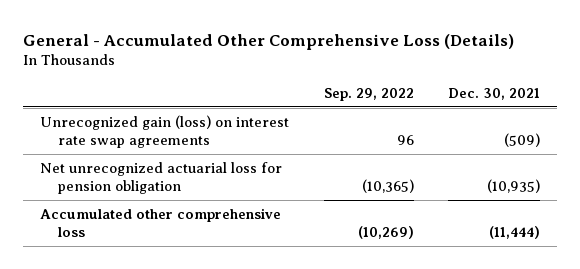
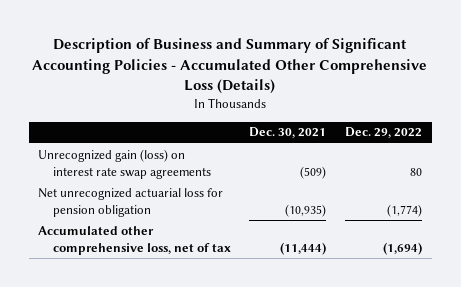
[22,33,514,50] General - Accumulated Other Comprehensive Loss (Details) -> [32,38,428,95] Description of Business and Summary of Significant Accounting Policies - Accumulated Other Comprehensive Loss (Details)
[323,88,414,102] Sep. 29, 2022 -> none
none -> [345,127,423,139] Dec. 29, 2022
[40,207,282,238] Accumulated other comprehensive loss -> [38,225,231,256] Accumulated other comprehensive loss, net of tax

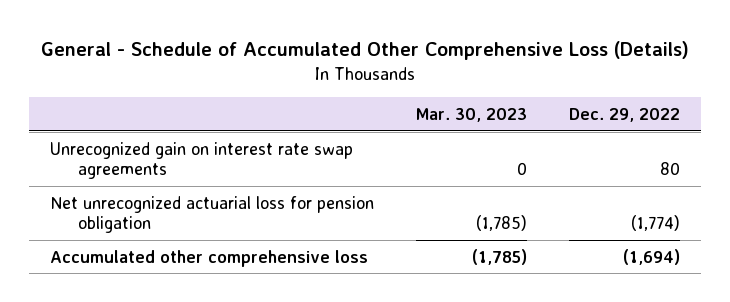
[32,38,428,95] Description of Business and Summary of Significant Accounting Policies - Accumulated Other Comprehensive Loss (Details) -> [40,41,689,61] General - Schedule of Accumulated Other Comprehensive Loss (Details)
[249,127,327,139] Dec. 30, 2021 -> none
none -> [415,107,527,122] Mar. 30, 2023
[38,148,211,180] Unrecognized gain (loss) on interest rate swap agreements -> [50,141,354,179] Unrecognized gain on interest rate swap agreements
[38,225,231,256] Accumulated other comprehensive loss, net of tax -> [50,249,369,267] Accumulated other comprehensive loss

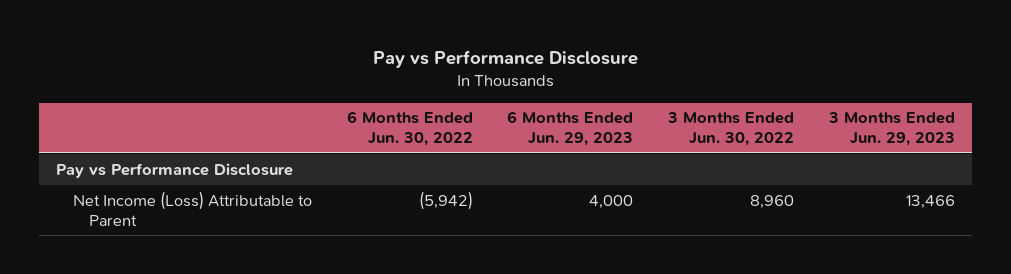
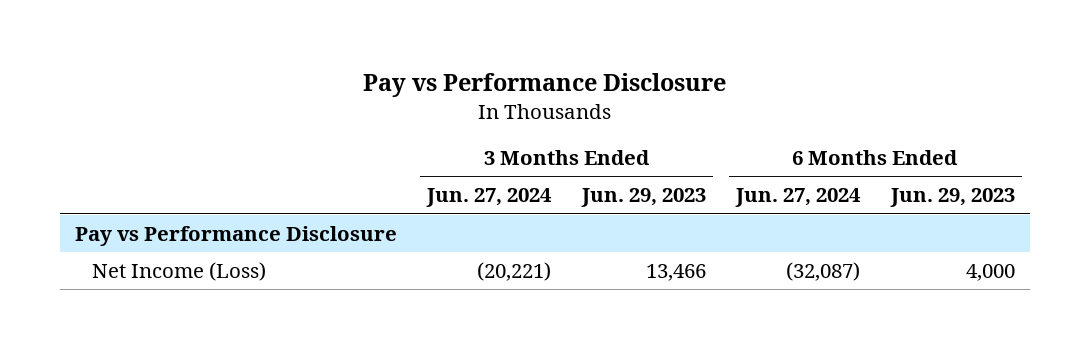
[346,111,473,147] 6 Months Ended Jun. 30, 2022 -> none
[666,112,794,147] 3 Months Ended Jun. 30, 2022 -> none
none -> [426,188,553,208] Jun. 27, 2024
none -> [735,188,862,208] Jun. 27, 2024
[72,190,312,226] Net Income (Loss) Attributable to Parent -> [92,261,267,281] Net Income (Loss)

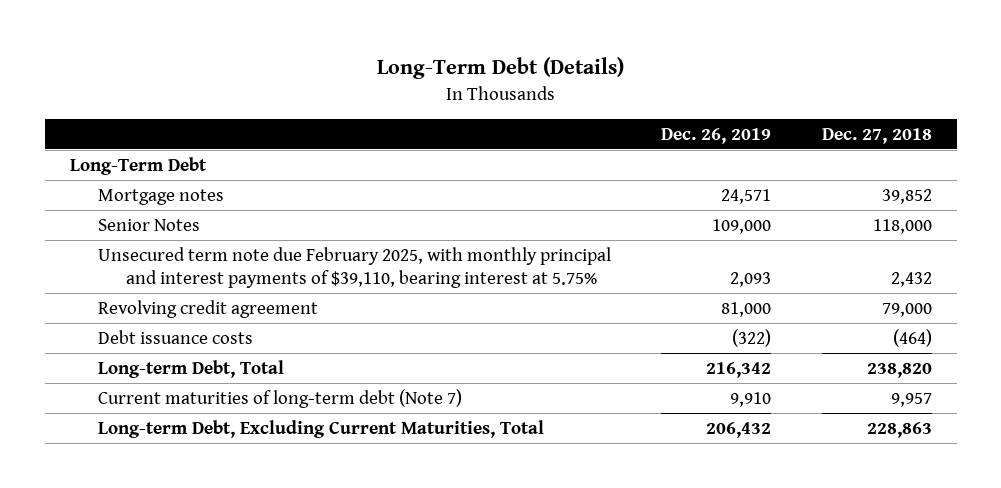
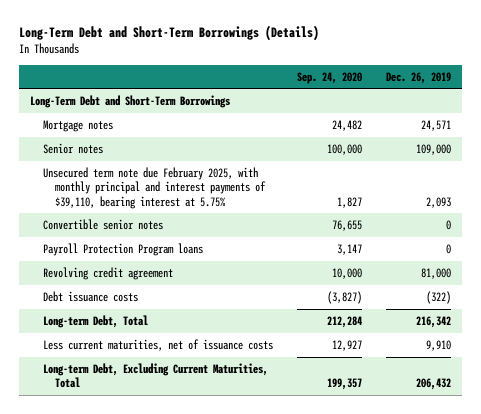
[376,57,624,80] Long-Term Debt (Details) -> [18,24,319,41] Long-Term Debt and Short-Term Borrowings (Details)
[821,127,932,144] Dec. 27, 2018 -> none
none -> [296,71,362,84] Sep. 24, 2020
[69,156,207,175] Long-Term Debt -> [30,94,231,108] Long-Term Debt and Short-Term Borrowings
[98,218,201,231] Senior Notes -> [42,142,103,154] Senior notes
none -> [42,218,163,230] Convertible senior notes
none -> [42,242,203,256] Payroll Protection Program loans
[98,388,463,408] Current maturities of long-term debt (Note 7) -> [42,338,273,351] Less current maturities, net of issuance costs

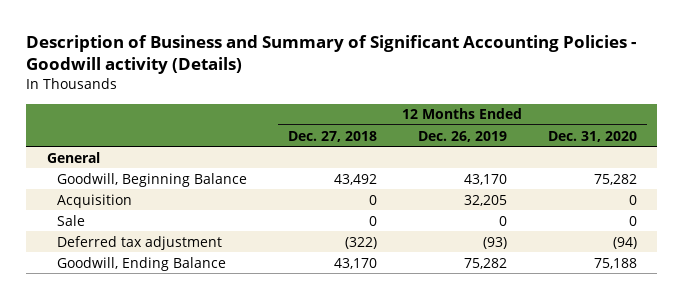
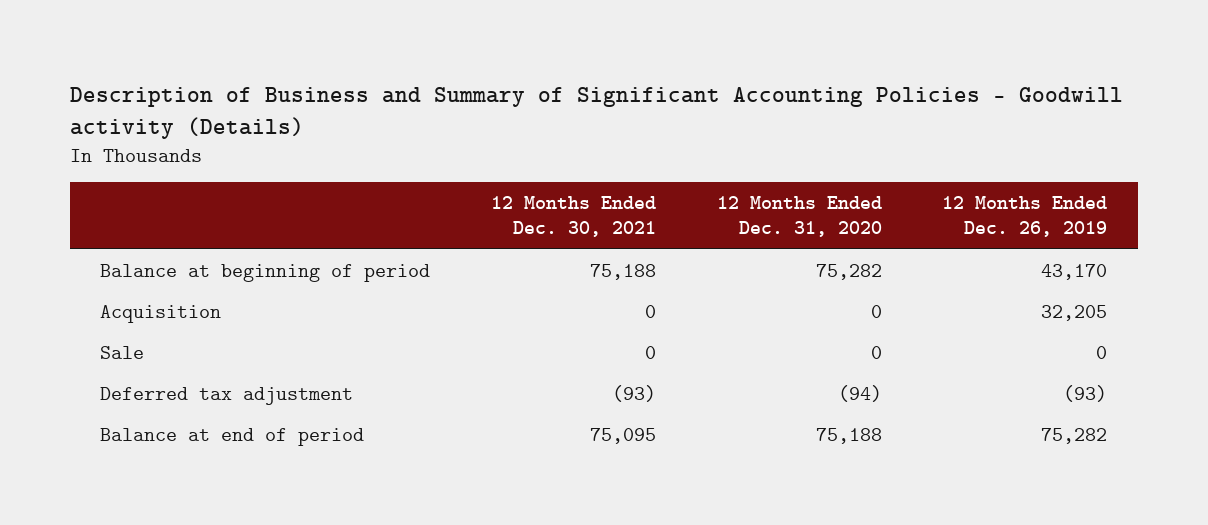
[288,130,378,142] Dec. 27, 2018 -> none
none -> [490,196,656,238] 12 Months Ended Dec. 30, 2021
[46,151,100,163] General -> none
[57,172,248,187] Goodwill, Beginning Balance -> [100,263,431,282] Balance at beginning of period
[57,256,227,271] Goodwill, Ending Balance -> [100,427,365,446] Balance at end of period

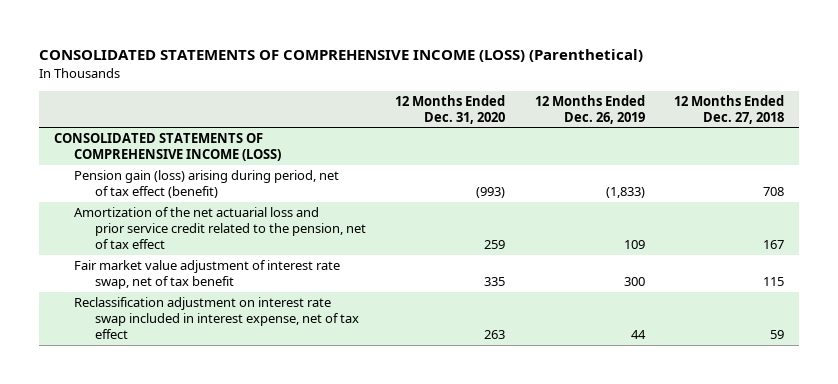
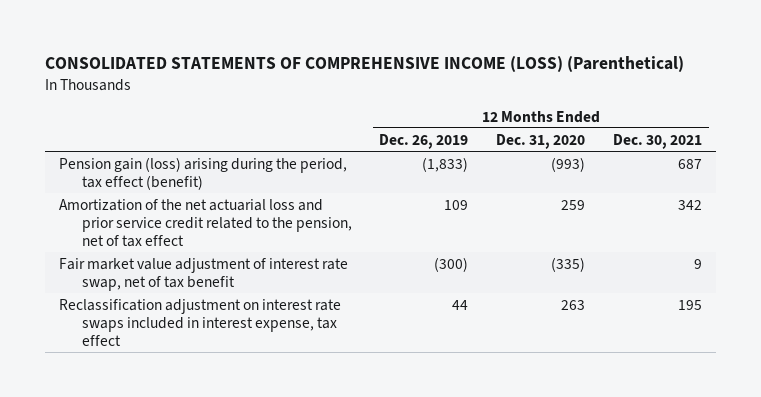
[673,94,784,124] 12 Months Ended Dec. 27, 2018 -> none
none -> [612,133,702,149] Dec. 30, 2021
[54,132,282,162] CONSOLIDATED STATEMENTS OF COMPREHENSIVE INCOME (LOSS) -> none
[74,169,340,199] Pension gain (loss) arising during period, net of tax effect (benefit) -> [59,156,348,190] Pension gain (loss) arising during the period, tax effect (benefit)
[484,277,506,287] 335 -> [551,256,586,272] (335)
[623,277,645,287] 300 -> [434,256,469,272] (300)
[74,296,359,340] Reclassification adjustment on interest rate swap included in interest expense, net of tax effect -> [59,298,342,346] Reclassification adjustment on interest rate swaps included in interest expense, tax effect

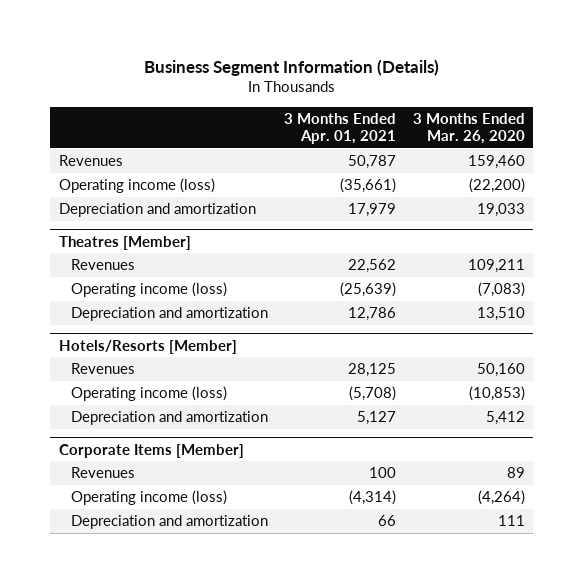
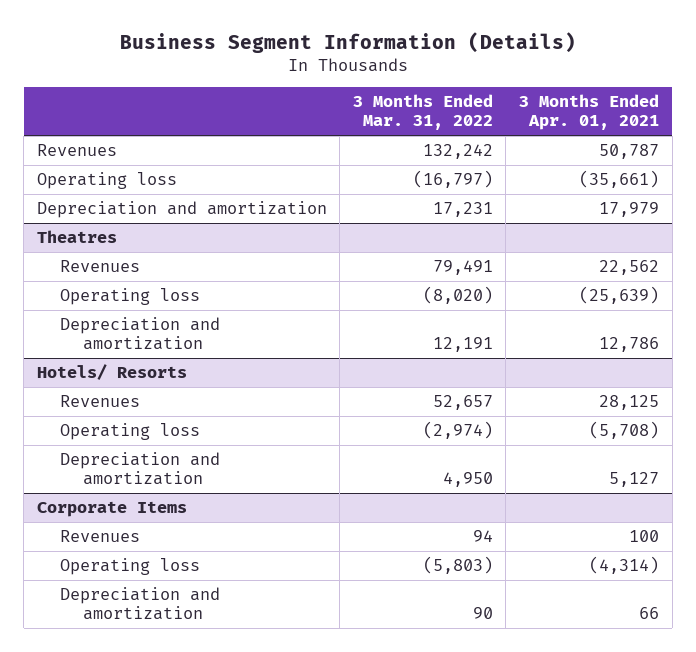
[413,113,526,145] 3 Months Ended Mar. 26, 2020 -> none
none -> [352,94,493,131] 3 Months Ended Mar. 31, 2022
[58,178,215,194] Operating income (loss) -> [36,172,177,190] Operating loss
[58,235,191,250] Theatres [Member] -> [36,230,117,244] Theatres
[70,282,227,298] Operating income (loss) -> [59,288,200,306] Operating loss
[58,339,237,354] Hotels/Resorts [Member] -> [36,364,187,381] Hotels/ Resorts
[70,386,227,402] Operating income (loss) -> [59,423,200,441] Operating loss
[58,443,244,458] Corporate Items [Member] -> [36,501,187,518] Corporate Items
[70,490,227,506] Operating income (loss) -> [59,558,200,576] Operating loss

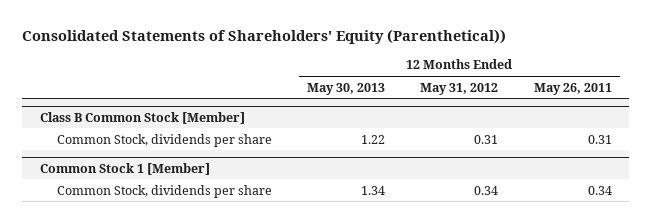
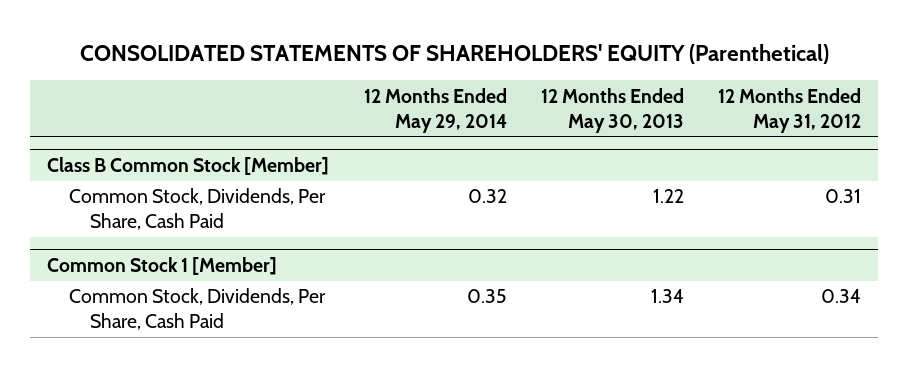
[22,29,507,45] Consolidated Statements of Shareholders' Equity (Parenthetical)) -> [80,43,830,64] CONSOLIDATED STATEMENTS OF SHAREHOLDERS' EQUITY (Parenthetical)
[533,82,612,95] May 26, 2011 -> none
none -> [363,87,507,133] 12 Months Ended May 29, 2014
[57,133,273,147] Common Stock, dividends per share -> [68,188,326,231] Common Stock, Dividends, Per Share, Cash Paid
[57,184,273,198] Common Stock, dividends per share -> [68,288,326,331] Common Stock, Dividends, Per Share, Cash Paid

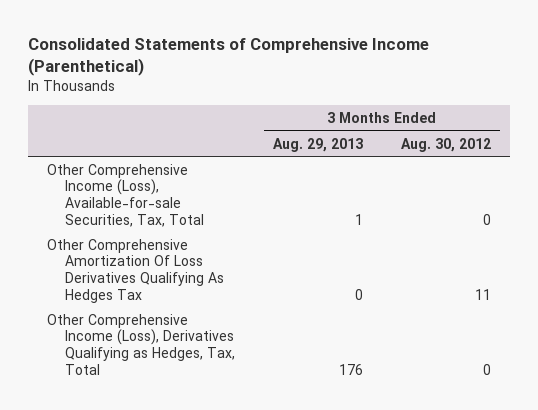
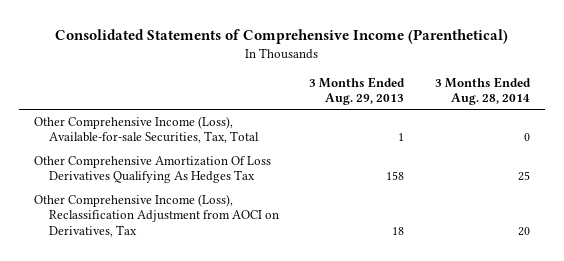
[400,137,491,152] Aug. 30, 2012 -> none
none -> [434,76,531,106] 3 Months Ended Aug. 28, 2014
[47,313,236,375] Other Comprehensive Income (Loss), Derivatives Qualifying as Hedges, Tax, Total -> none
[355,288,364,300] 0 -> [386,171,405,181] 158
none -> [34,194,280,237] Other Comprehensive Income (Loss), Reclassification Adjustment from AOCI on Derivatives, Tax

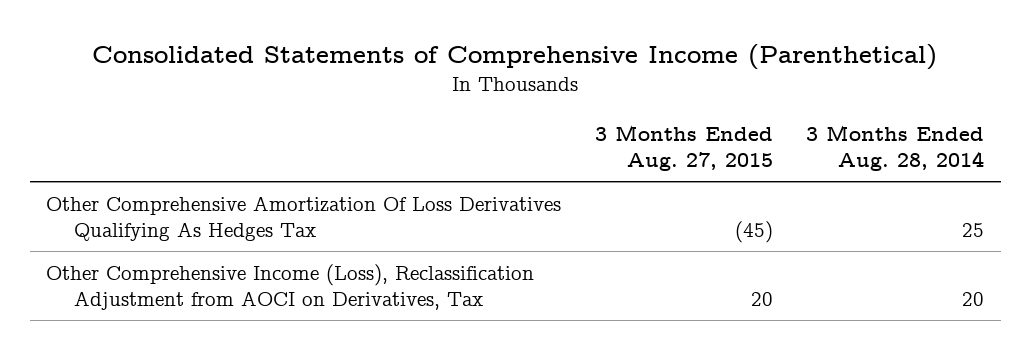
[309,76,406,106] 3 Months Ended Aug. 29, 2013 -> none
none -> [594,125,773,172] 3 Months Ended Aug. 27, 2015
[34,116,260,144] Other Comprehensive Income (Loss), Available-for-sale Securities, Tax, Total -> none

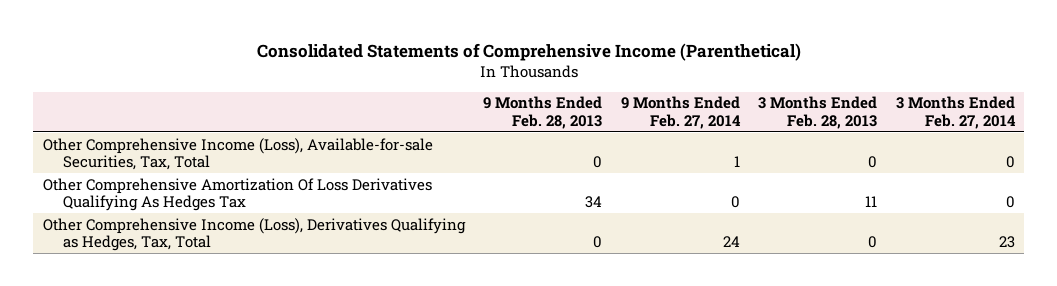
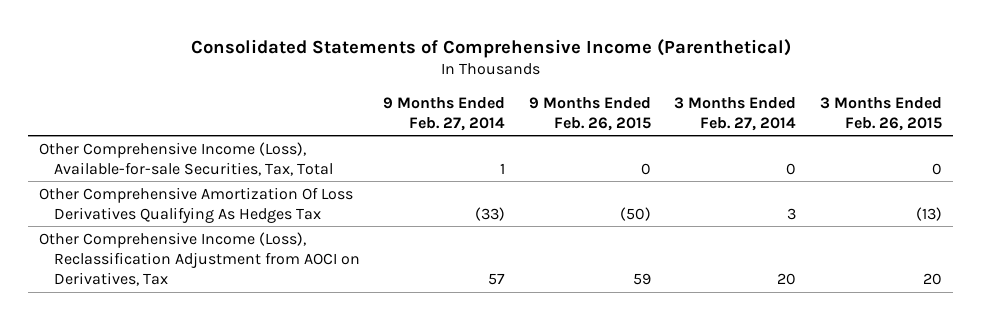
[483,96,603,129] 9 Months Ended Feb. 28, 2013 -> none
[758,96,878,129] 3 Months Ended Feb. 28, 2013 -> none
none -> [528,96,651,131] 9 Months Ended Feb. 26, 2015
none -> [819,96,942,131] 3 Months Ended Feb. 26, 2015
[42,217,466,252] Other Comprehensive Income (Loss), Derivatives Qualifying as Hedges, Tax, Total -> none
[730,196,740,209] 0 -> [475,206,506,221] (33)
[1005,196,1015,209] 0 -> [787,207,797,220] 3
none -> [39,231,361,287] Other Comprehensive Income (Loss), Reclassification Adjustment from AOCI on Derivatives, Tax

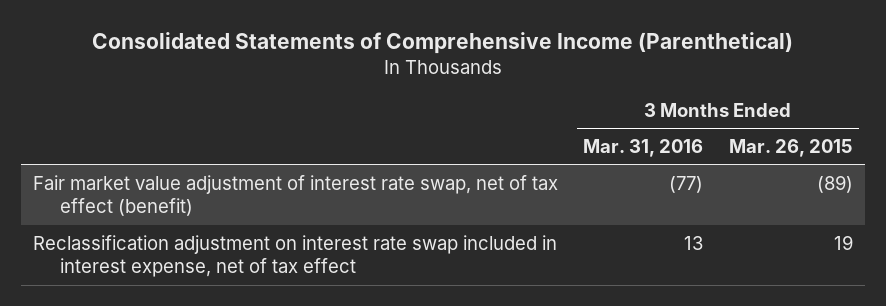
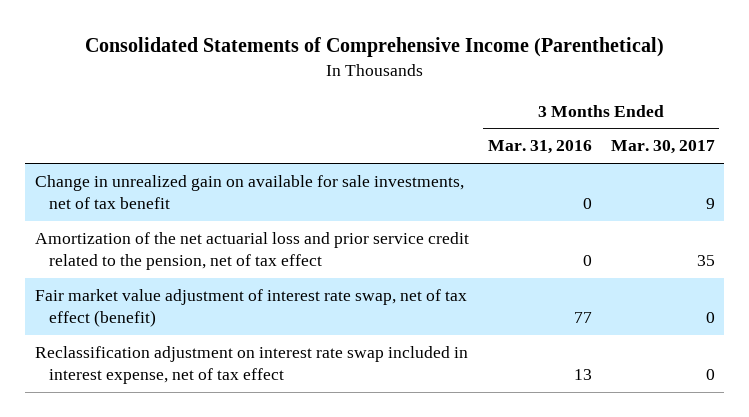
[728,138,853,157] Mar. 26, 2015 -> none
none -> [610,140,715,155] Mar. 30, 2017
none -> [34,175,464,210] Change in unrealized gain on available for sale investments, net of tax benefit
none -> [34,232,469,271] Amortization of the net actuarial loss and prior service credit related to the pension, net of tax effect
[669,175,704,193] (77) -> [573,312,592,324] 77

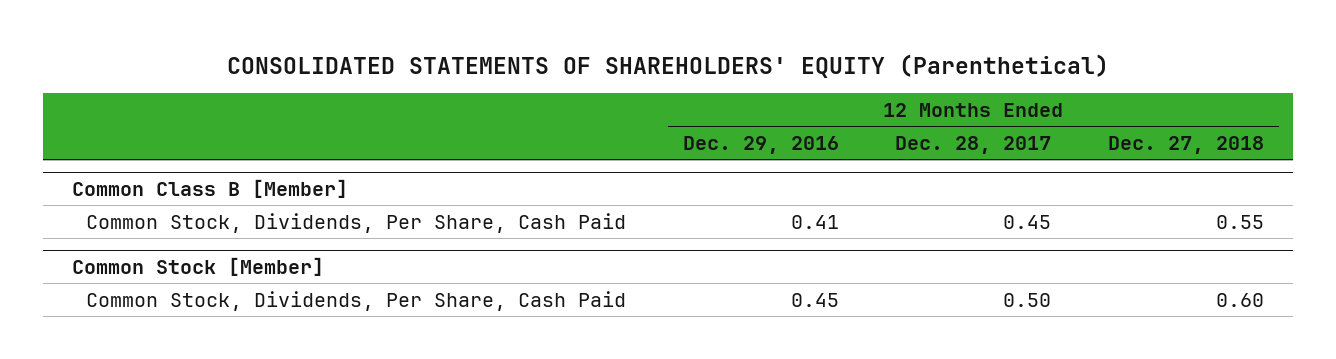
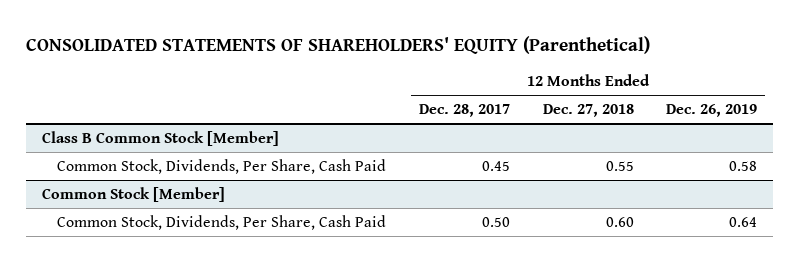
[682,135,839,154] Dec. 29, 2016 -> none
none -> [666,104,758,118] Dec. 26, 2019
[71,178,348,198] Common Class B [Member] -> [42,131,280,147] Class B Common Stock [Member]

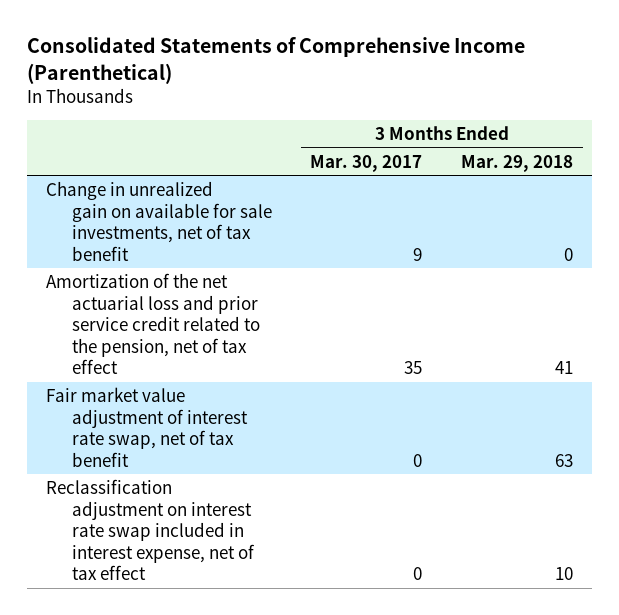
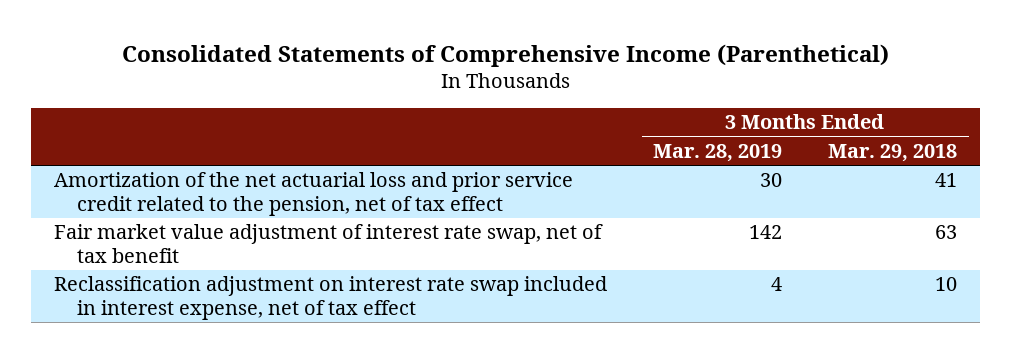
[310,154,423,172] Mar. 30, 2017 -> none
none -> [653,144,783,163] Mar. 28, 2019
[46,181,272,261] Change in unrealized gain on available for sale investments, net of tax benefit -> none

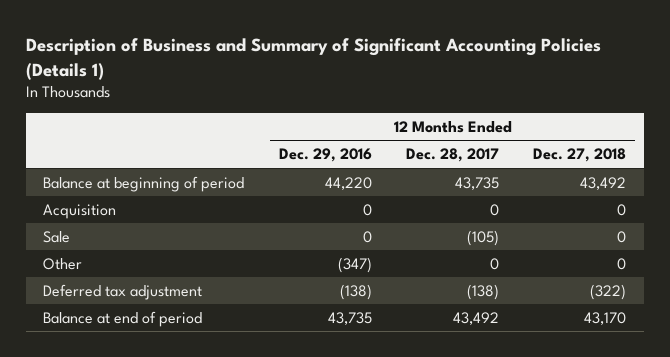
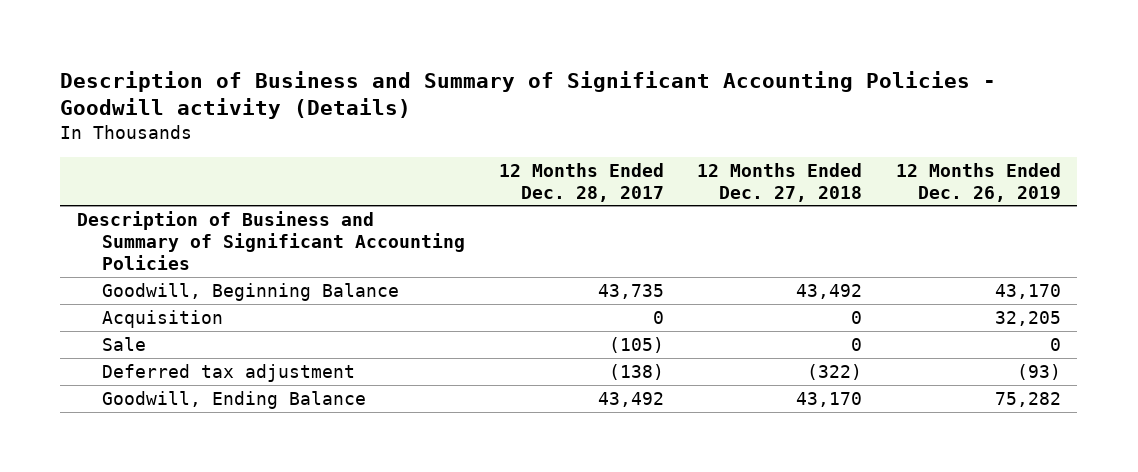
[26,37,602,80] Description of Business and Summary of Significant Accounting Policies (Details 1) -> [60,70,997,120] Description of Business and Summary of Significant Accounting Policies - Goodwill activity (Details)
[278,148,372,163] Dec. 29, 2016 -> none
none -> [895,162,1061,202] 12 Months Ended Dec. 26, 2019
none -> [76,210,466,270] Description of Business and Summary of Significant Accounting Policies
[43,175,245,192] Balance at beginning of period -> [102,282,400,301] Goodwill, Beginning Balance
[43,257,83,270] Other -> none
[43,310,203,327] Balance at end of period -> [102,390,367,409] Goodwill, Ending Balance

